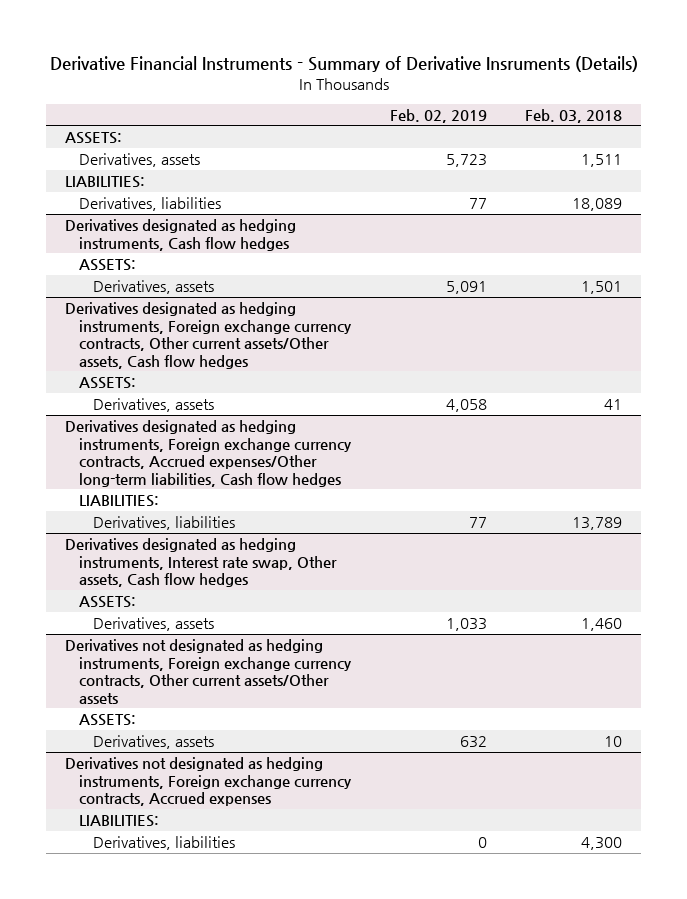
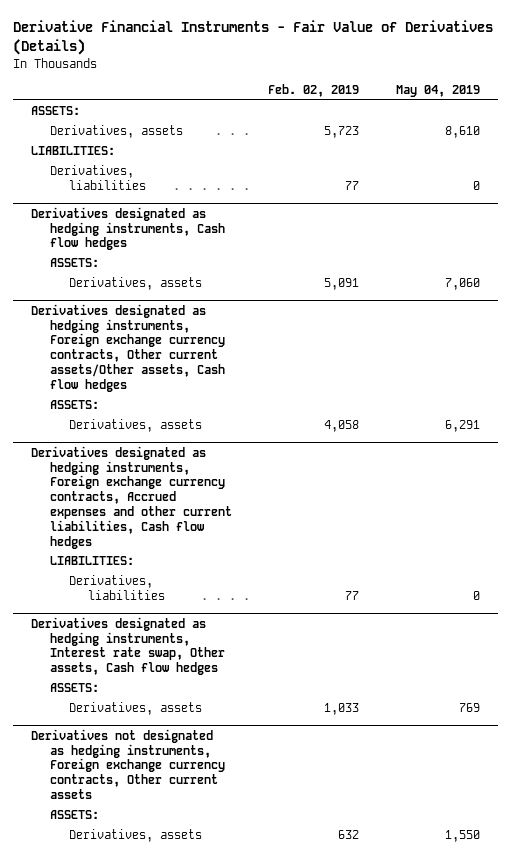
[49,56,638,73] Derivative Financial Instruments - Summary of Derivative Insruments (Details) -> [13,20,494,56] Derivative Financial Instruments - Fair Value of Derivatives (Details)
[525,108,623,123] Feb. 03, 2018 -> none
none -> [395,85,480,98] May 04, 2019
[65,419,352,487] Derivatives designated as hedging instruments, Foreign exchange currency contracts, Accrued expenses/Other long-term liabilities, Cash flow hedges -> [31,445,233,549] Derivatives designated as hedging instruments, Foreign exchange currency contracts, Accrued expenses and other current liabilities, Cash flow hedges
[65,638,352,704] Derivatives not designated as hedging instruments, Foreign exchange currency contracts, Other current assets/Other assets -> [31,728,226,800] Derivatives not designated as hedging instruments, Foreign exchange currency contracts, Other current assets
[65,756,352,807] Derivatives not designated as hedging instruments, Foreign exchange currency contracts, Accrued expenses -> none
[78,814,159,827] LIABILITIES: -> none
[92,835,235,850] Derivatives, liabilities -> none

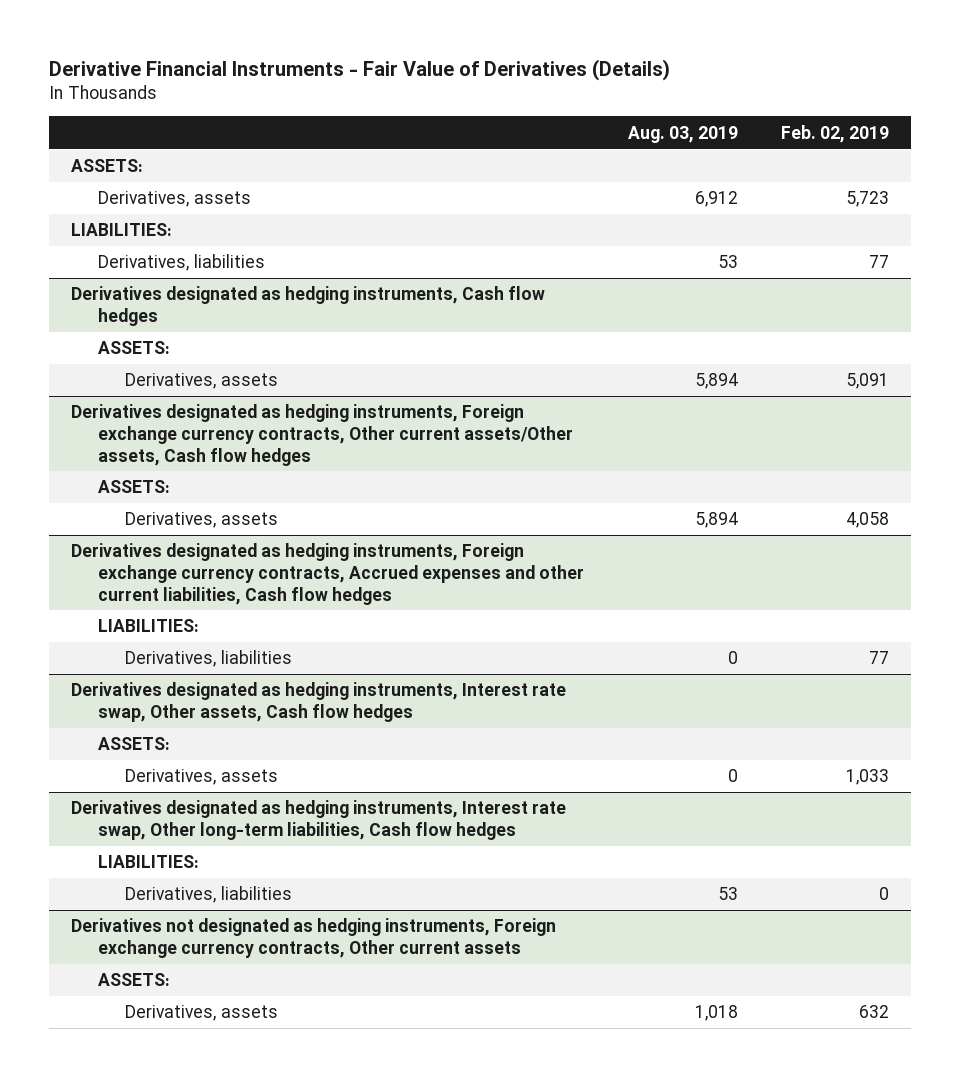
[395,85,480,98] May 04, 2019 -> none
none -> [627,125,738,143] Aug. 03, 2019
none -> [70,800,566,840] Derivatives designated as hedging instruments, Interest rate swap, Other long-term liabilities, Cash flow hedges
none -> [98,855,200,869] LIABILITIES:
none -> [125,886,293,904] Derivatives, liabilities

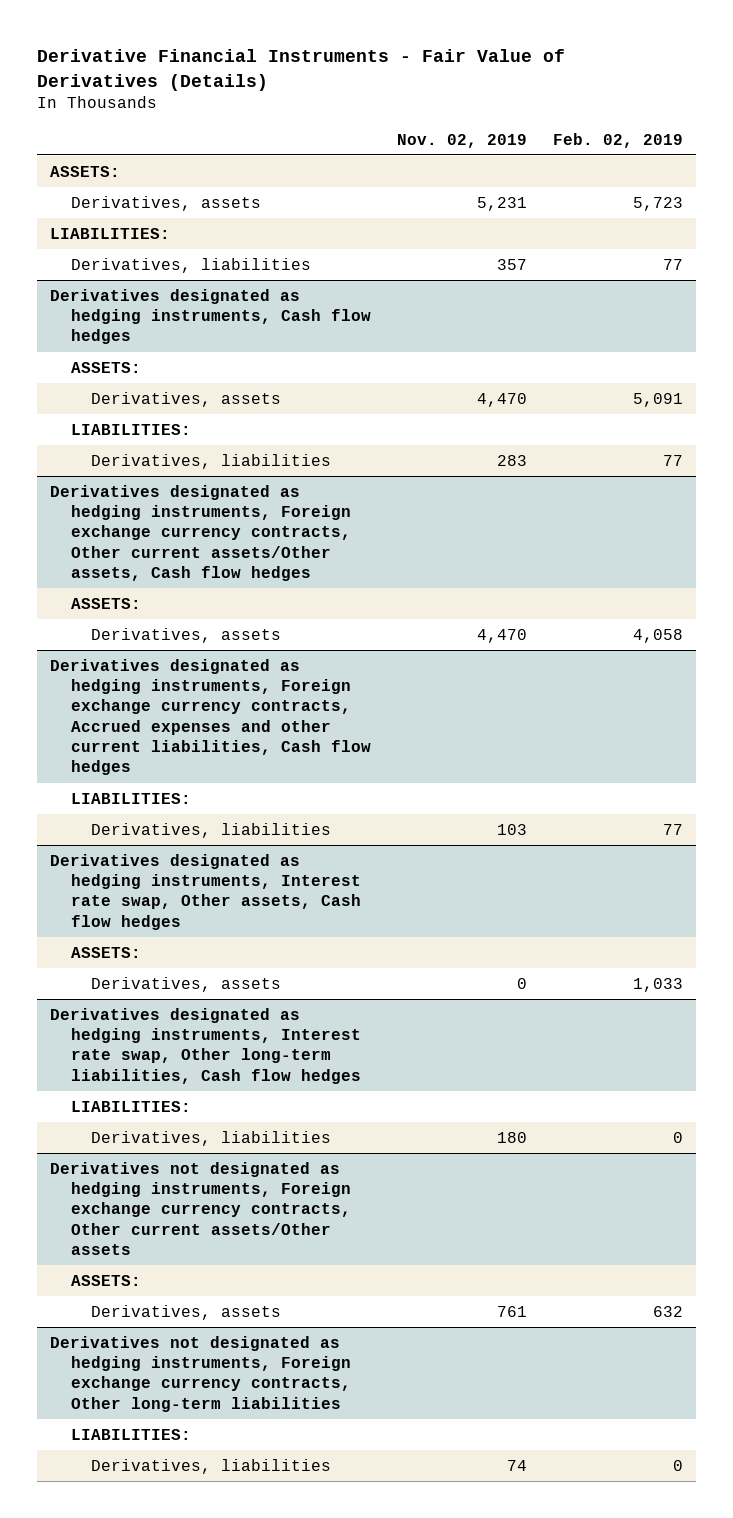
[627,125,738,143] Aug. 03, 2019 -> none
none -> [396,133,527,148] Nov. 02, 2019
none -> [70,423,191,435] LIABILITIES:
none -> [91,453,332,469] Derivatives, liabilities
[70,918,556,958] Derivatives not designated as hedging instruments, Foreign exchange currency contracts, Other current assets -> [50,1161,351,1256] Derivatives not designated as hedging instruments, Foreign exchange currency contracts, Other current assets/Other assets
none -> [50,1335,351,1412] Derivatives not designated as hedging instruments, Foreign exchange currency contracts, Other long-term liabilities
none -> [70,1428,191,1440] LIABILITIES:
none -> [91,1458,332,1474] Derivatives, liabilities

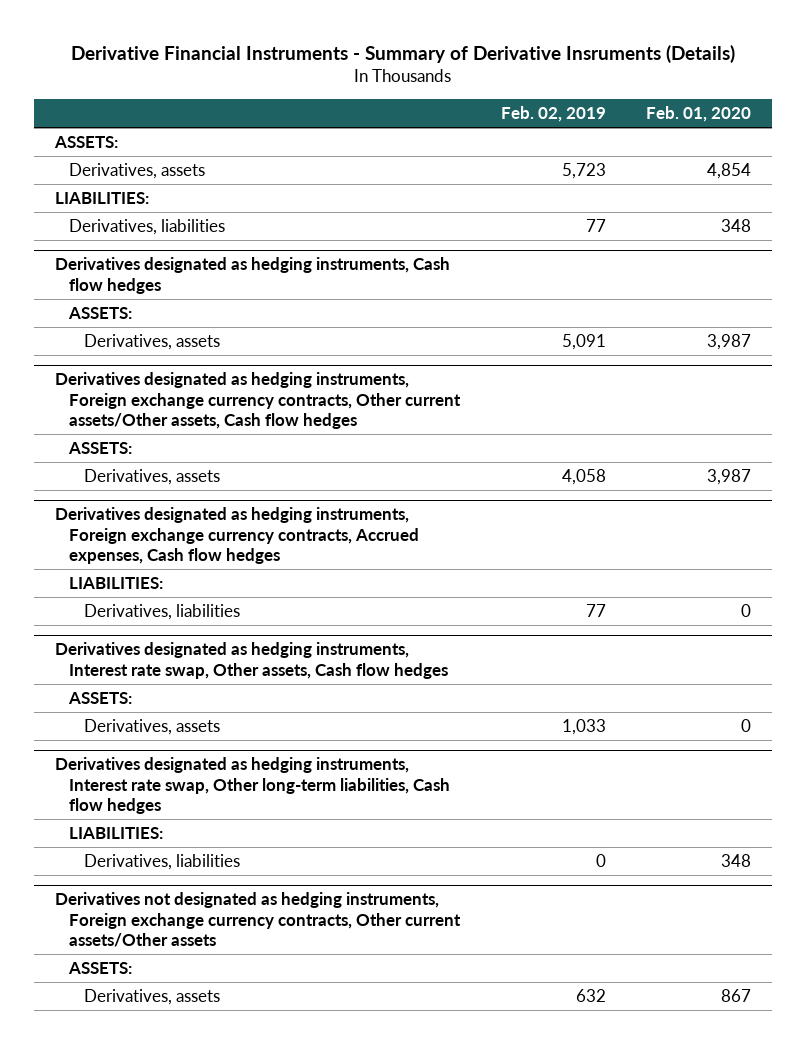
[37,49,566,91] Derivative Financial Instruments - Fair Value of Derivatives (Details) -> [71,44,736,63] Derivative Financial Instruments - Summary of Derivative Insruments (Details)
[396,133,527,148] Nov. 02, 2019 -> none
none -> [646,105,752,122] Feb. 01, 2020
[70,423,191,435] LIABILITIES: -> none
[91,453,332,469] Derivatives, liabilities -> none
[50,658,371,776] Derivatives designated as hedging instruments, Foreign exchange currency contracts, Accrued expenses and other current liabilities, Cash flow hedges -> [54,507,420,565] Derivatives designated as hedging instruments, Foreign exchange currency contracts, Accrued expenses, Cash flow hedges
[50,1335,351,1412] Derivatives not designated as hedging instruments, Foreign exchange currency contracts, Other long-term liabilities -> none
[70,1428,191,1440] LIABILITIES: -> none
[91,1458,332,1474] Derivatives, liabilities -> none

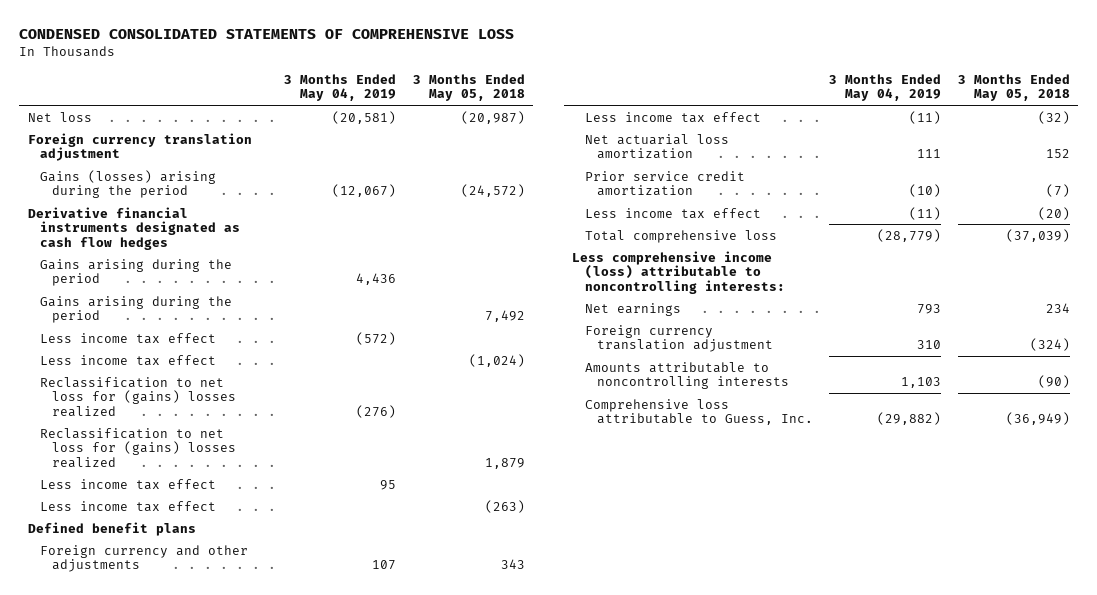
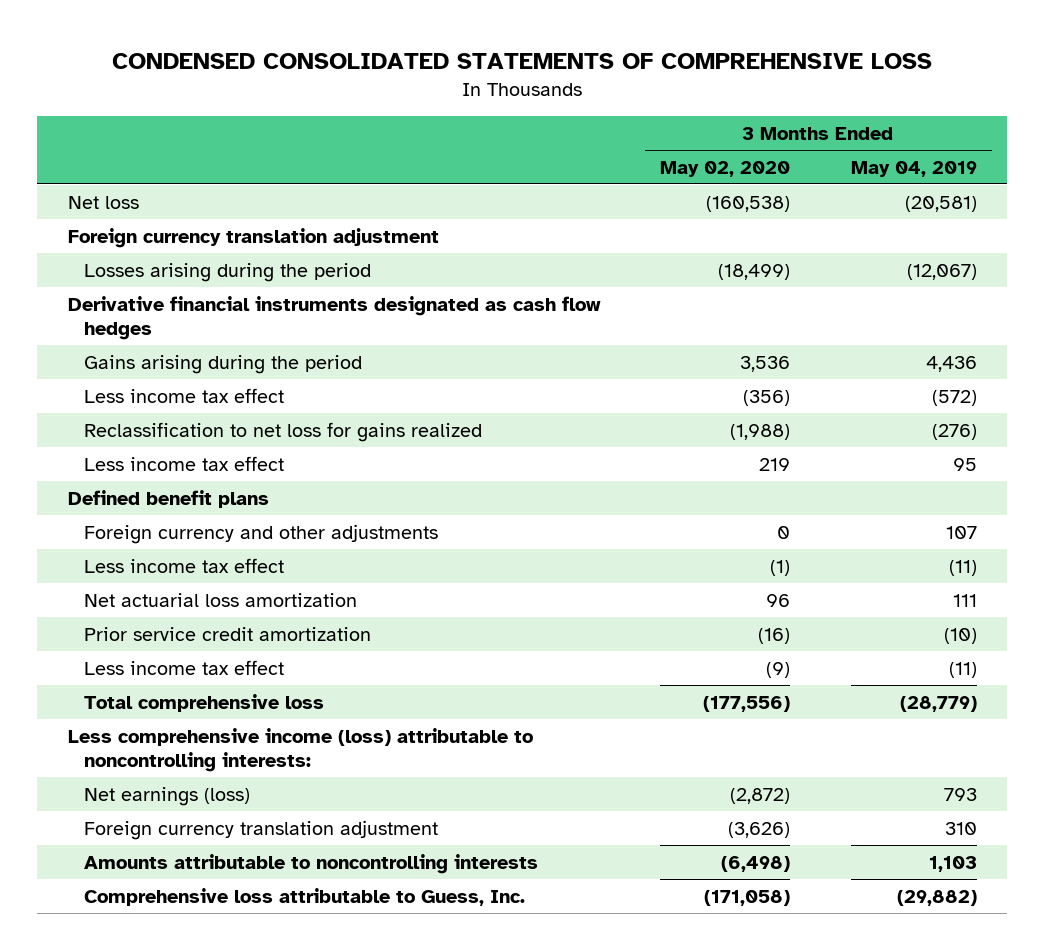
[412,73,525,102] 3 Months Ended May 05, 2018 -> none
none -> [660,160,791,177] May 02, 2020
[39,169,216,199] Gains (losses) arising during the period -> [83,262,371,282] Losses arising during the period
[39,295,232,324] Gains arising during the period -> none
[39,354,216,366] Less income tax effect -> none
[39,427,237,468] Reclassification to net loss for (gains) losses realized -> none
[39,376,237,417] Reclassification to net loss for (gains) losses realized -> [83,421,482,442] Reclassification to net loss for gains realized
[39,500,216,512] Less income tax effect -> none
[584,302,681,316] Net earnings -> [83,786,250,806] Net earnings (loss)

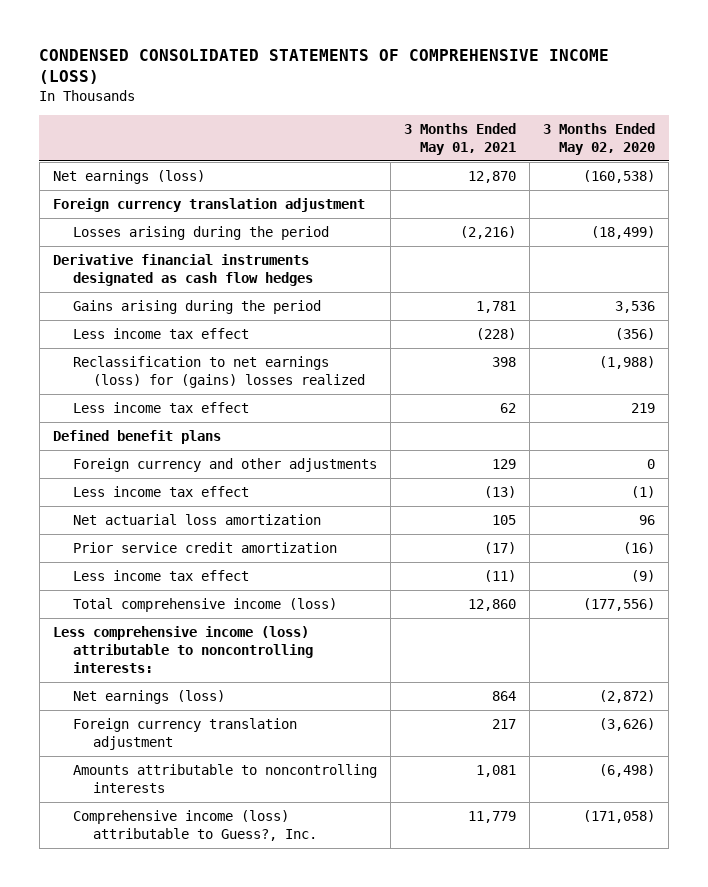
[112,52,933,69] CONDENSED CONSOLIDATED STATEMENTS OF COMPREHENSIVE LOSS -> [39,48,610,85] CONDENSED CONSOLIDATED STATEMENTS OF COMPREHENSIVE INCOME (LOSS)
[850,160,977,177] May 04, 2019 -> none
none -> [403,122,516,155] 3 Months Ended May 01, 2021
[67,195,139,209] Net loss -> [52,170,205,185] Net earnings (loss)
[83,421,482,442] Reclassification to net loss for gains realized -> [72,356,365,389] Reclassification to net earnings (loss) for (gains) losses realized
[83,693,324,712] Total comprehensive loss -> [72,598,337,613] Total comprehensive income (loss)
[83,887,525,906] Comprehensive loss attributable to Guess, Inc. -> [72,810,317,842] Comprehensive income (loss) attributable to Guess?, Inc.

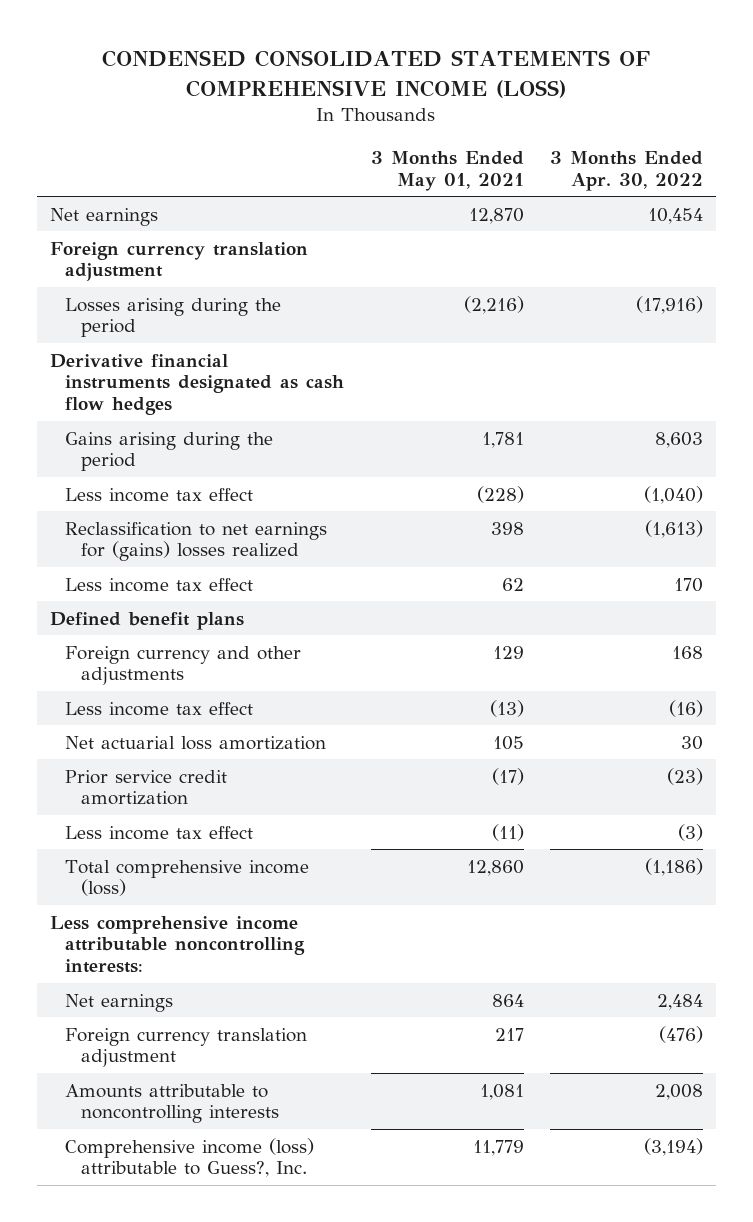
[543,122,656,155] 3 Months Ended May 02, 2020 -> none
none -> [549,150,703,191] 3 Months Ended Apr. 30, 2022
[52,170,205,185] Net earnings (loss) -> [49,207,158,226] Net earnings
[72,356,365,389] Reclassification to net earnings (loss) for (gains) losses realized -> [65,521,328,562] Reclassification to net earnings for (gains) losses realized
[52,626,313,673] Less comprehensive income (loss) attributable to noncontrolling interests: -> [49,915,306,974] Less comprehensive income attributable noncontrolling interests:
[72,690,225,705] Net earnings (loss) -> [65,993,174,1012] Net earnings

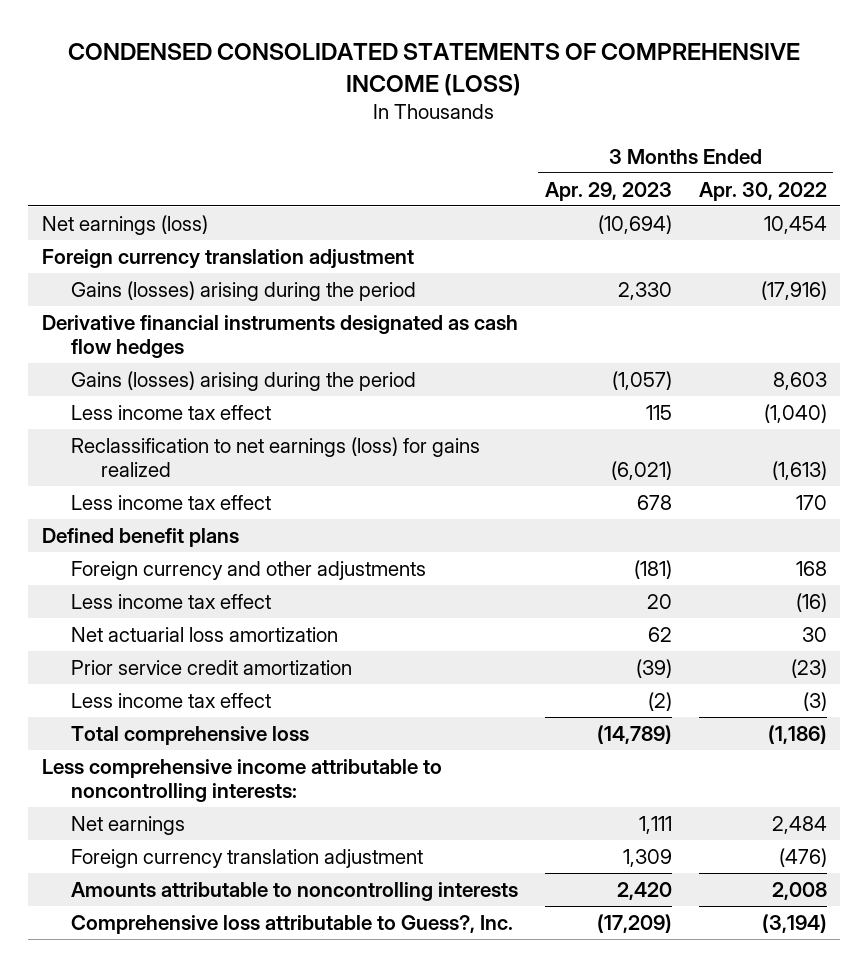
[370,150,524,191] 3 Months Ended May 01, 2021 -> none
none -> [544,181,672,201] Apr. 29, 2023
[49,207,158,226] Net earnings -> [41,215,208,236] Net earnings (loss)
[65,297,282,338] Losses arising during the period -> [71,281,417,302] Gains (losses) arising during the period
[65,431,274,472] Gains arising during the period -> [71,371,417,392] Gains (losses) arising during the period
[65,521,328,562] Reclassification to net earnings for (gains) losses realized -> [71,437,481,477] Reclassification to net earnings (loss) for gains realized
[65,859,310,897] Total comprehensive income (loss) -> [71,726,310,746] Total comprehensive loss
[49,915,306,974] Less comprehensive income attributable noncontrolling interests: -> [41,759,442,802] Less comprehensive income attributable to noncontrolling interests:
[65,1137,315,1178] Comprehensive income (loss) attributable to Guess?, Inc. -> [71,915,514,935] Comprehensive loss attributable to Guess?, Inc.

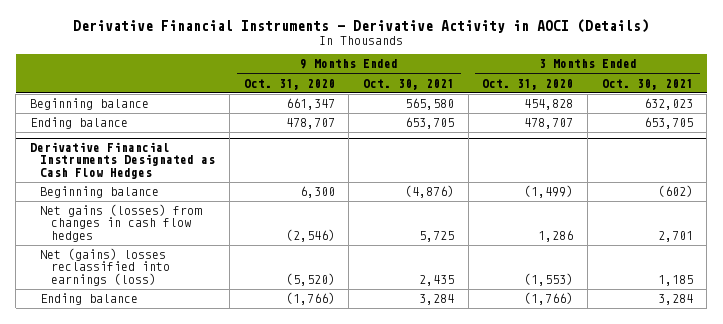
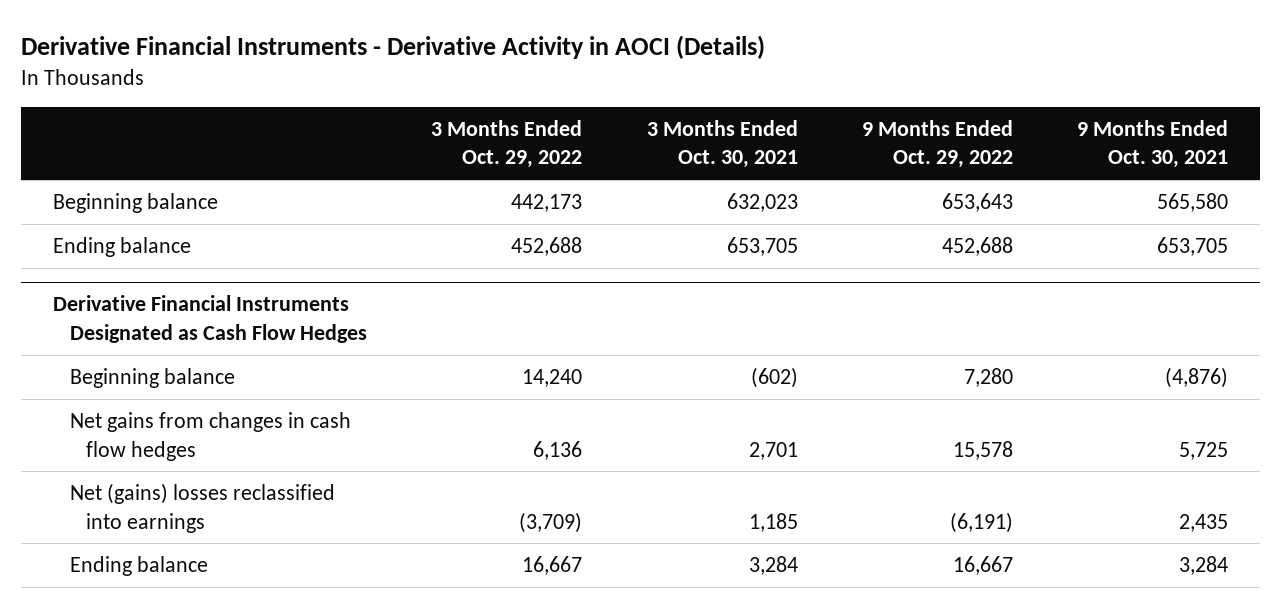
[243,78,335,90] Oct. 31, 2020 -> none
[482,78,574,90] Oct. 31, 2020 -> none
none -> [431,119,583,169] 3 Months Ended Oct. 29, 2022
none -> [861,119,1013,169] 9 Months Ended Oct. 29, 2022
[40,204,203,242] Net gains (losses) from changes in cash flow hedges -> [69,412,351,461] Net gains from changes in cash flow hedges
[40,248,170,286] Net (gains) losses reclassified into earnings (loss) -> [69,483,335,533] Net (gains) losses reclassified into earnings

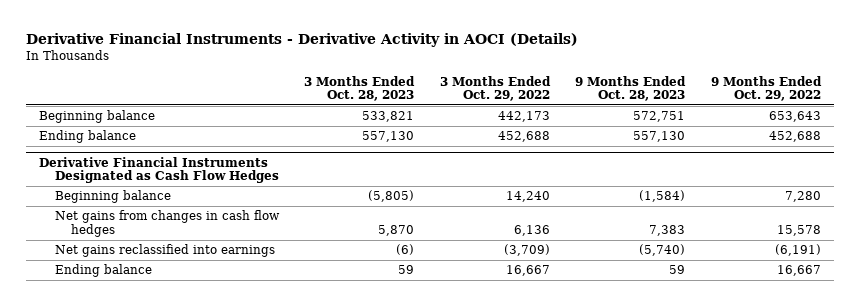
[646,119,798,169] 3 Months Ended Oct. 30, 2021 -> none
[1077,119,1229,169] 9 Months Ended Oct. 30, 2021 -> none
none -> [304,75,416,102] 3 Months Ended Oct. 28, 2023
none -> [575,75,687,102] 9 Months Ended Oct. 28, 2023
[69,483,335,533] Net (gains) losses reclassified into earnings -> [54,244,275,258] Net gains reclassified into earnings

